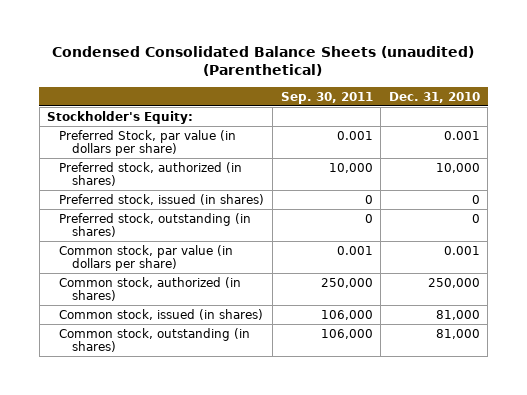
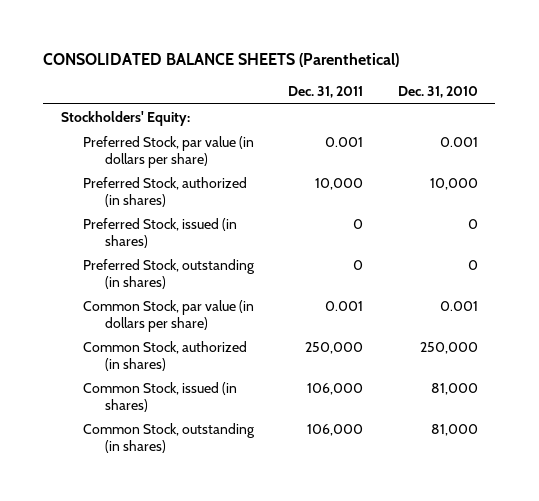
[52,46,475,77] Condensed Consolidated Balance Sheets (unaudited) (Parenthetical) -> [43,52,400,67] CONSOLIDATED BALANCE SHEETS (Parenthetical)
[280,91,373,104] Sep. 30, 2011 -> none
none -> [288,86,364,99] Dec. 31, 2011
[47,110,194,124] Stockholder's Equity: -> [60,111,190,127] Stockholders' Equity:
[59,161,243,187] Preferred stock, authorized (in shares) -> [82,177,247,207] Preferred Stock, authorized (in shares)
[59,193,265,205] Preferred stock, issued (in shares) -> [82,218,237,248] Preferred Stock, issued (in shares)
[59,212,252,238] Preferred stock, outstanding (in shares) -> [82,259,255,289] Preferred Stock, outstanding (in shares)
[59,244,234,272] Common stock, par value (in dollars per share) -> [82,300,254,332] Common Stock, par value (in dollars per share)
[59,276,242,302] Common stock, authorized (in shares) -> [82,341,247,371] Common Stock, authorized (in shares)
[59,308,264,320] Common stock, issued (in shares) -> [82,382,237,412] Common Stock, issued (in shares)
[59,327,251,353] Common stock, outstanding (in shares) -> [82,423,255,453] Common Stock, outstanding (in shares)

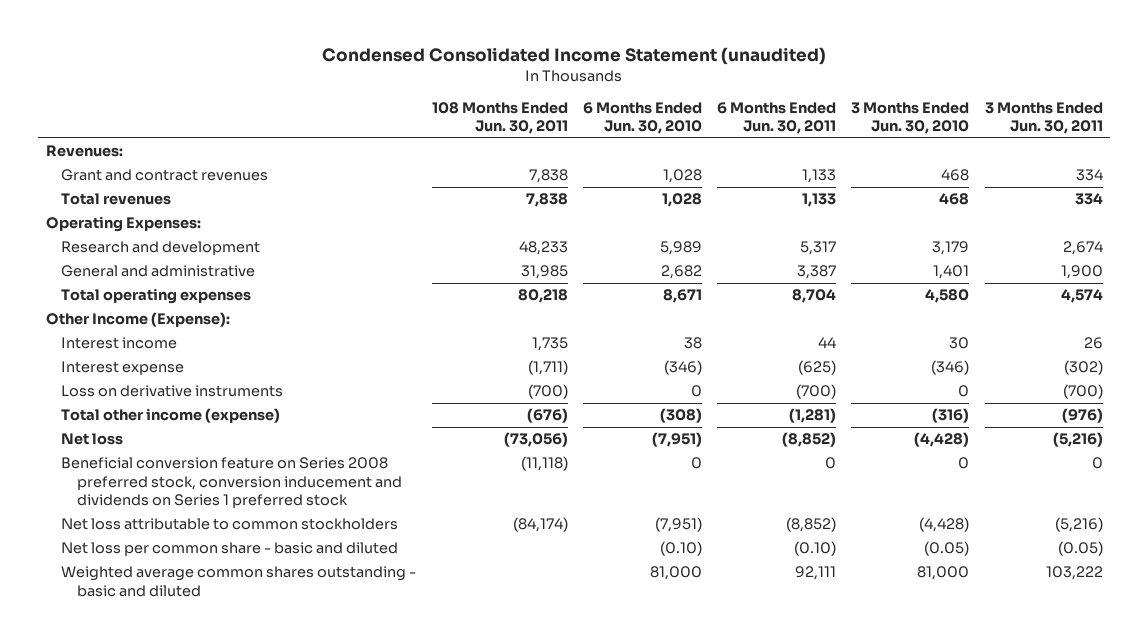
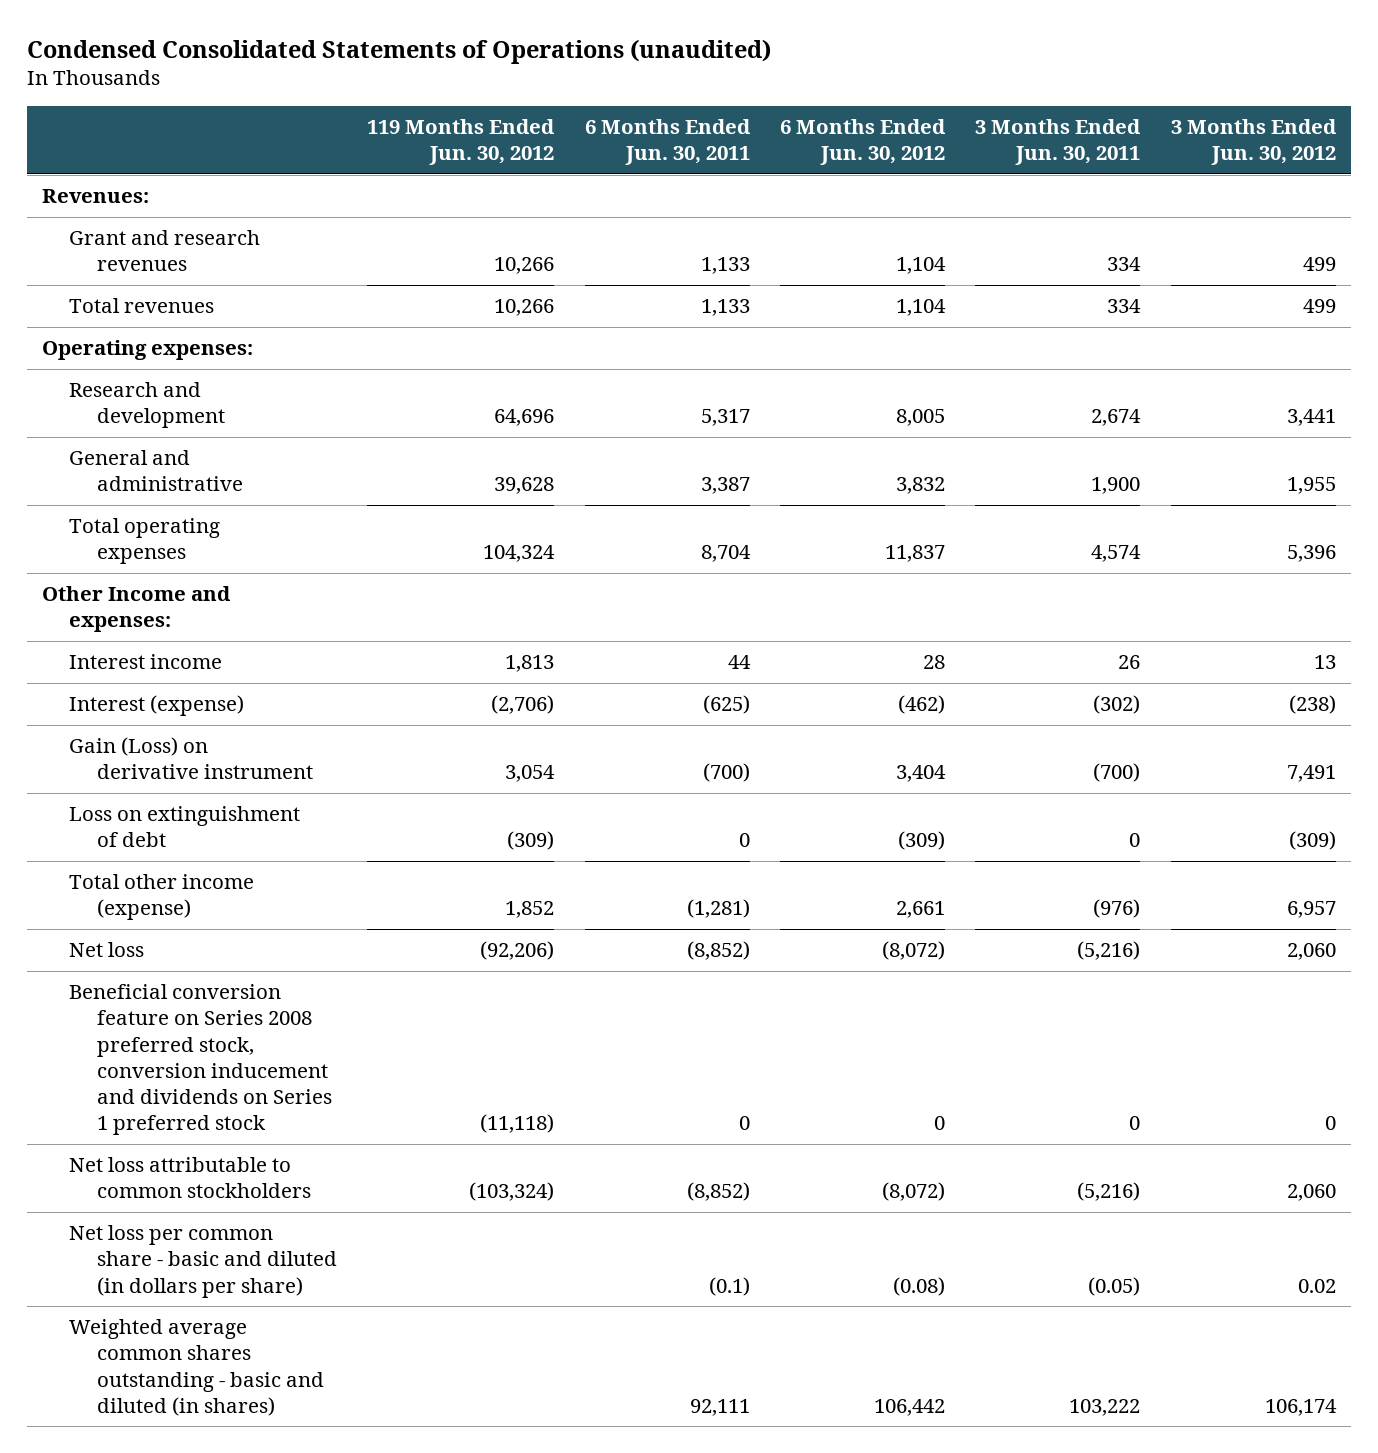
[322,46,827,65] Condensed Consolidated Income Statement (unaudited) -> [26,39,771,65] Condensed Consolidated Statements of Operations (unaudited)
[431,101,568,135] 108 Months Ended Jun. 30, 2011 -> none
[582,101,702,135] 6 Months Ended Jun. 30, 2010 -> none
[851,101,970,135] 3 Months Ended Jun. 30, 2010 -> none
none -> [367,118,556,166] 119 Months Ended Jun. 30, 2012
none -> [779,118,946,166] 6 Months Ended Jun. 30, 2012
none -> [1170,118,1337,166] 3 Months Ended Jun. 30, 2012
[61,169,269,182] Grant and contract revenues -> [69,230,261,272] Grant and research revenues
[45,216,201,233] Operating Expenses: -> [41,340,253,361] Operating expenses:
[45,312,230,328] Other Income (Expense): -> [41,586,231,633] Other Income and expenses:
[61,361,185,376] Interest expense -> [69,695,245,717] Interest (expense)
[61,385,284,398] Loss on derivative instruments -> [69,737,313,780] Gain (Loss) on derivative instrument
none -> [69,806,301,848] Loss on extinguishment of debt
[61,542,399,557] Net loss per common share - basic and diluted -> [69,1225,337,1298] Net loss per common share - basic and diluted (in dollars per share)
[794,541,837,557] (0.10) -> [708,1276,750,1296] (0.1)
[61,566,417,597] Weighted average common shares outstanding - basic and diluted -> [69,1319,324,1416] Weighted average common shares outstanding - basic and diluted (in shares)

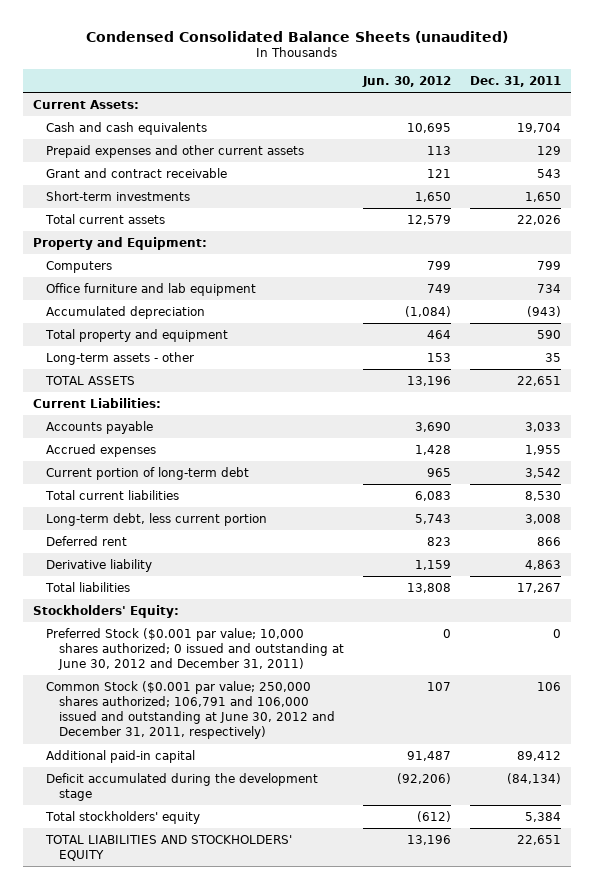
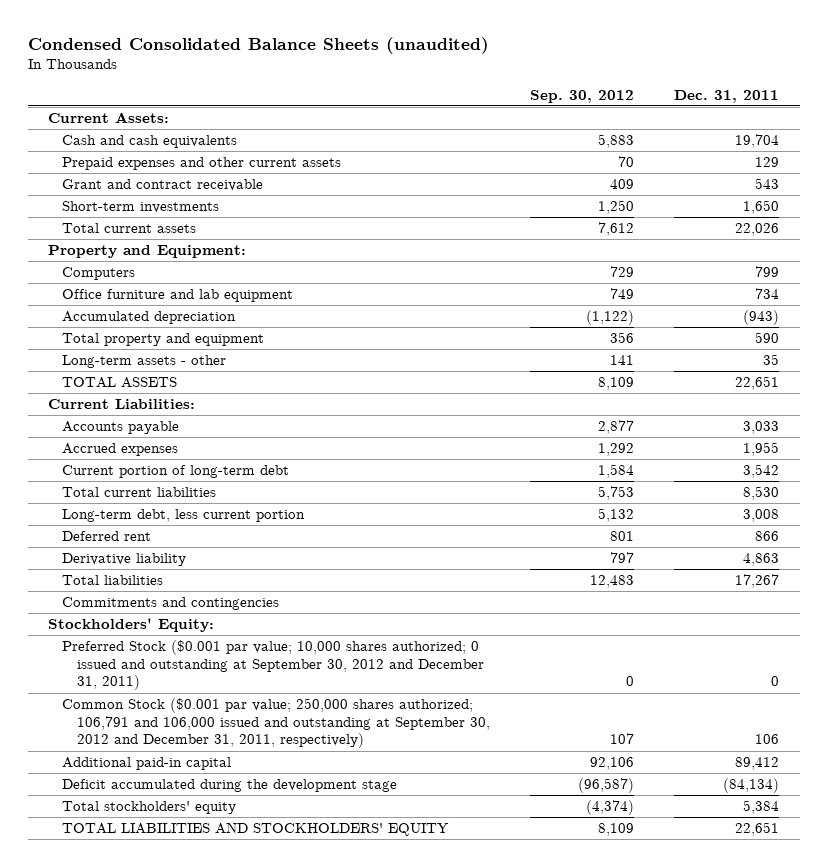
[361,76,451,88] Jun. 30, 2012 -> none
none -> [530,89,635,103] Sep. 30, 2012
none -> [62,597,280,611] Commitments and contingencies
[45,627,344,671] Preferred Stock ($0.001 par value; 10,000 shares authorized; 0 issued and outstanding at June 30, 2012 and December 31, 2011) -> [62,640,485,691] Preferred Stock ($0.001 par value; 10,000 shares authorized; 0 issued and outstanding at September 30, 2012 and December 31, 2011)
[45,680,335,740] Common Stock ($0.001 par value; 250,000 shares authorized; 106,791 and 106,000 issued and outstanding at June 30, 2012 and December 31, 2011, respectively) -> [62,698,491,749] Common Stock ($0.001 par value; 250,000 shares authorized; 106,791 and 106,000 issued and outstanding at September 30, 2012 and December 31, 2011, respectively)

